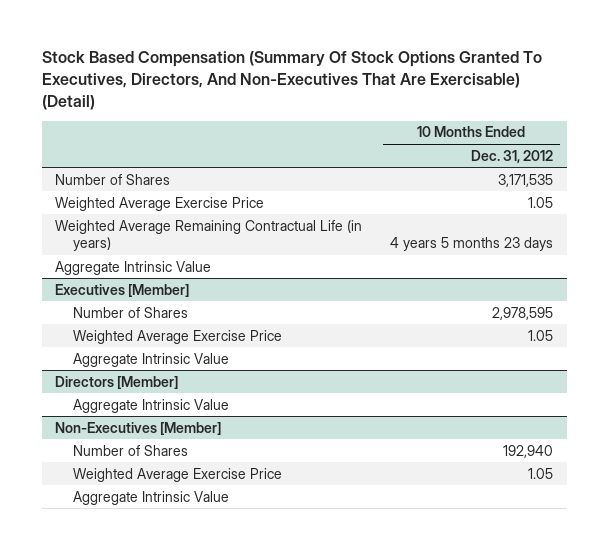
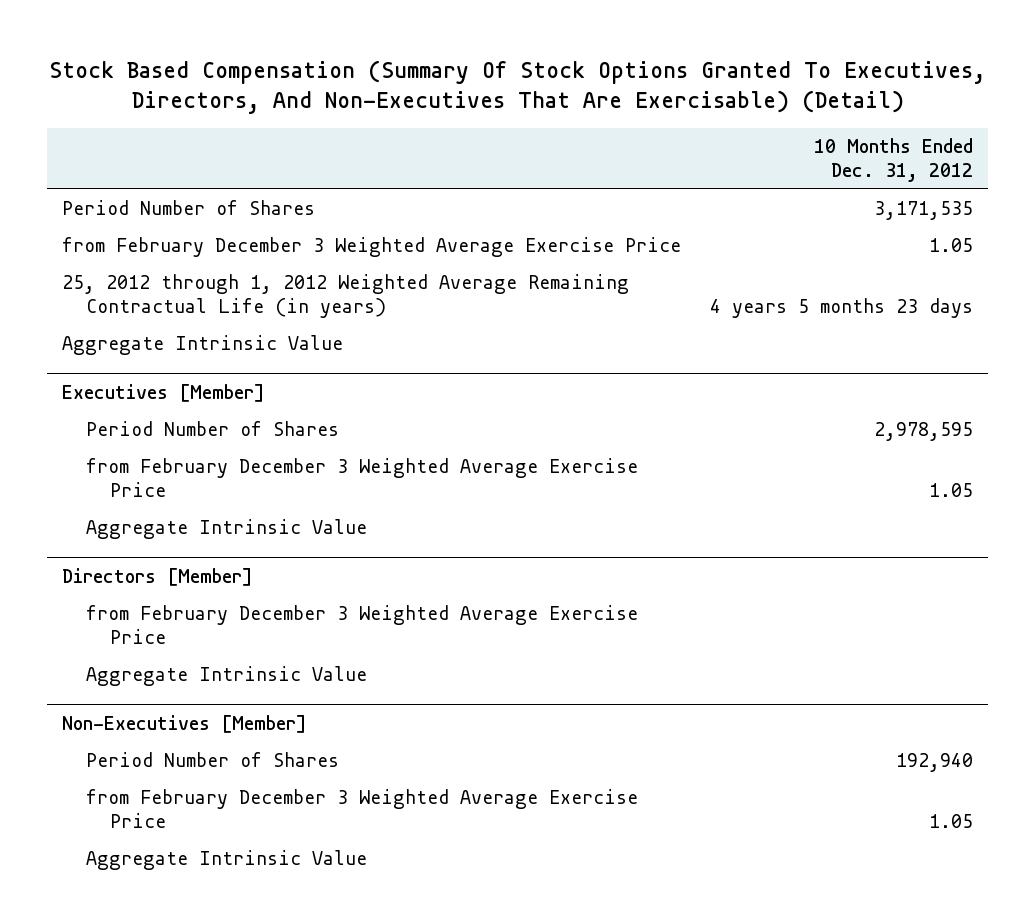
[55,173,171,185] Number of Shares -> [62,200,316,216] Period Number of Shares
[55,196,265,211] Weighted Average Exercise Price -> [62,237,682,258] from February December 3 Weighted Average Exercise Price
[55,219,363,252] Weighted Average Remaining Contractual Life (in years) -> [62,274,630,318] 25, 2012 through 1, 2012 Weighted Average Remaining Contractual Life (in years)
[73,306,189,318] Number of Shares -> [86,421,340,437] Period Number of Shares
[73,329,283,344] Weighted Average Exercise Price -> [86,458,639,497] from February December 3 Weighted Average Exercise Price
none -> [86,605,639,644] from February December 3 Weighted Average Exercise Price
[73,444,189,456] Number of Shares -> [86,752,340,768] Period Number of Shares
[73,467,283,482] Weighted Average Exercise Price -> [86,789,639,828] from February December 3 Weighted Average Exercise Price

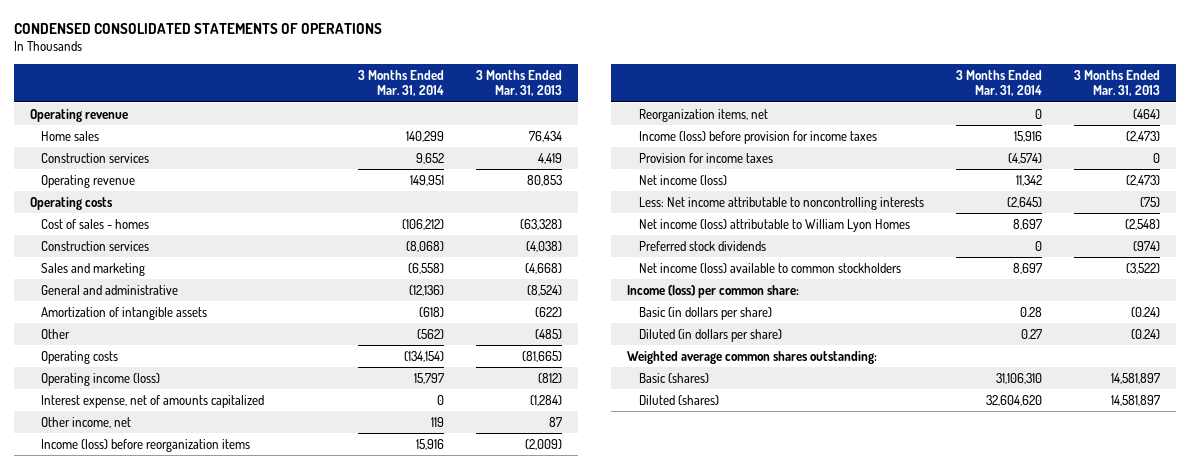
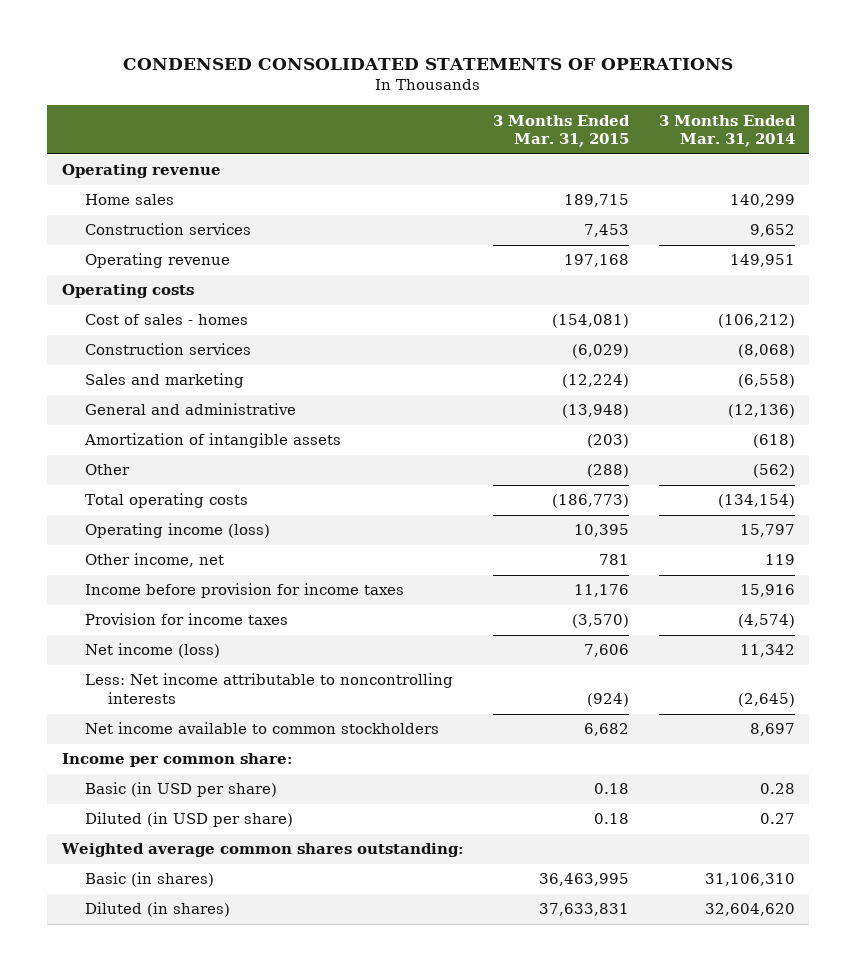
[476,70,563,97] 3 Months Ended Mar. 31, 2013 -> none
none -> [493,114,631,148] 3 Months Ended Mar. 31, 2015
[41,350,119,364] Operating costs -> [84,493,248,509] Total operating costs
[41,394,265,408] Interest expense, net of amounts capitalized -> none
[41,438,251,452] Income (loss) before reorganization items -> none
[638,108,768,122] Reorganization items, net -> none
[638,130,877,144] Income (loss) before provision for income taxes -> [84,583,404,599] Income before provision for income taxes
[638,218,910,232] Net income (loss) attributable to William Lyon Homes -> none
[638,240,766,251] Preferred stock dividends -> none
[638,262,901,273] Net income (loss) available to common stockholders -> [84,722,439,735] Net income available to common stockholders
[627,284,800,298] Income (loss) per common share: -> [61,753,293,768] Income per common share:
[638,306,772,320] Basic (in dollars per share) -> [84,782,277,798] Basic (in USD per share)
[638,328,782,342] Diluted (in dollars per share) -> [84,812,293,828] Diluted (in USD per share)
[638,372,709,383] Basic (shares) -> [84,872,214,888] Basic (in shares)
[638,394,719,405] Diluted (shares) -> [84,902,230,918] Diluted (in shares)

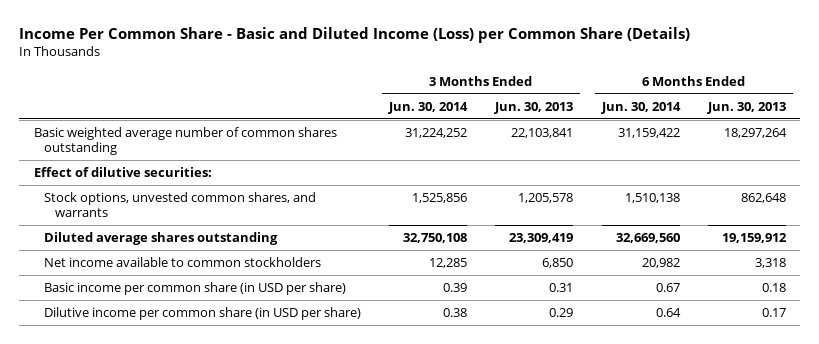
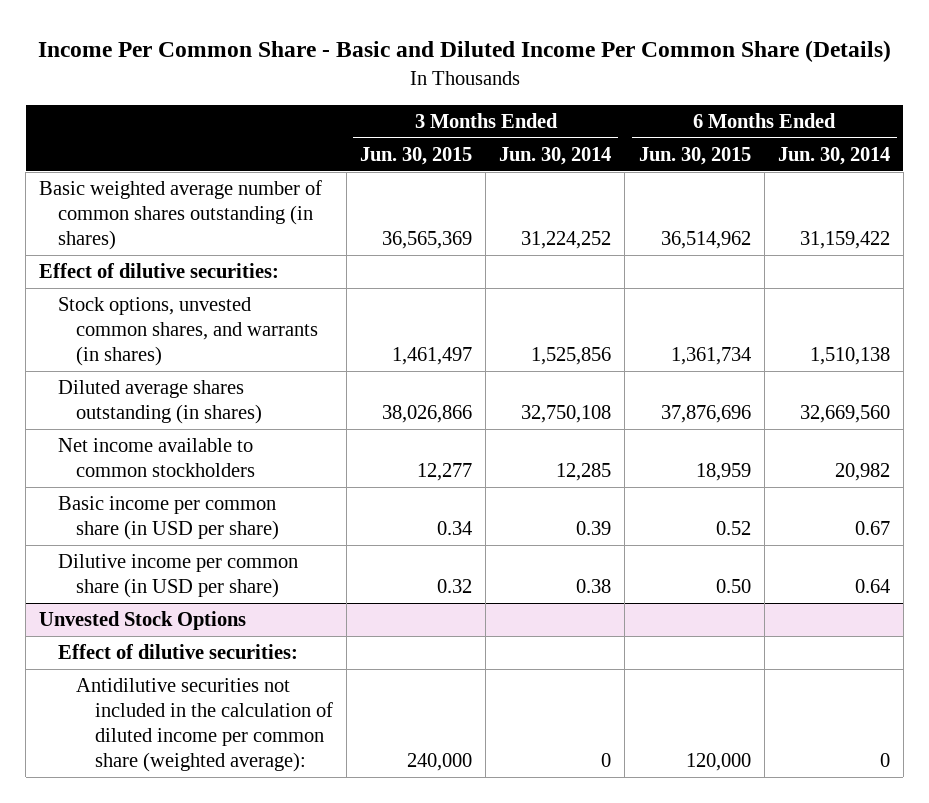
[19,26,691,43] Income Per Common Share - Basic and Diluted Income (Loss) per Common Share (Details) -> [37,40,891,63] Income Per Common Share - Basic and Diluted Income Per Common Share (Details)
[494,101,574,114] Jun. 30, 2013 -> none
[706,101,786,114] Jun. 30, 2013 -> none
none -> [360,146,473,165] Jun. 30, 2015
none -> [638,146,751,165] Jun. 30, 2015
[33,127,337,156] Basic weighted average number of common shares outstanding -> [39,179,323,250] Basic weighted average number of common shares outstanding (in shares)
[44,192,317,218] Stock options, unvested common shares, and warrants -> [57,296,319,366] Stock options, unvested common shares, and warrants (in shares)
[44,232,279,246] Diluted average shares outstanding -> [57,379,263,424] Diluted average shares outstanding (in shares)
none -> [39,610,247,630] Unvested Stock Options
none -> [57,643,298,659] Effect of dilutive securities:
none -> [76,677,333,772] Antidilutive securities not included in the calculation of diluted income per common share (weighted average):

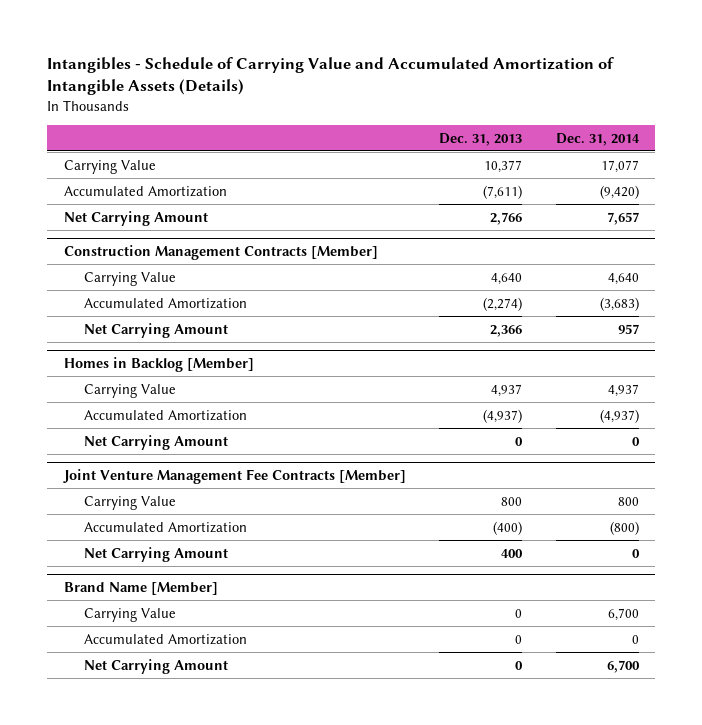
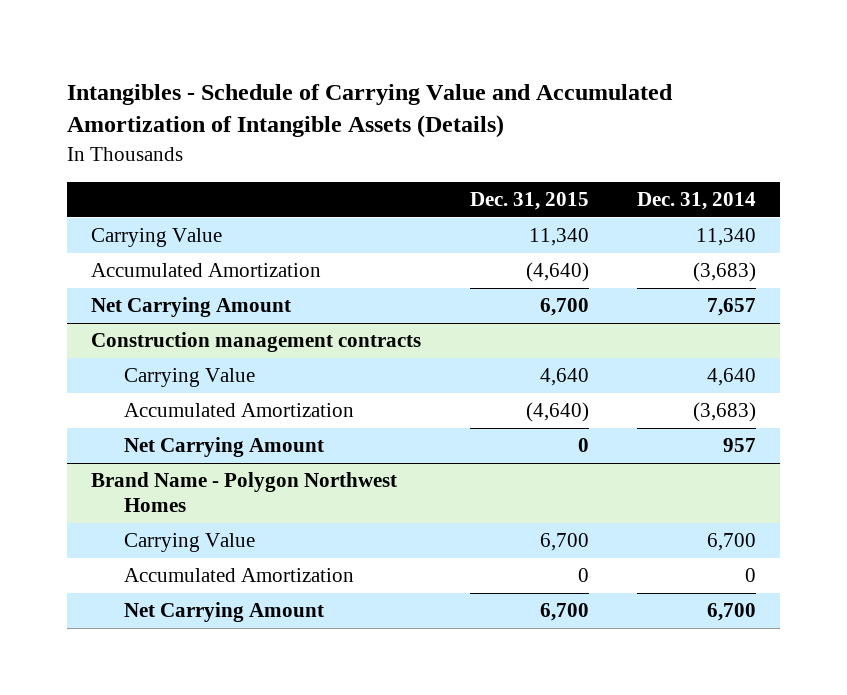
[439,132,523,146] Dec. 31, 2013 -> none
none -> [469,192,589,211] Dec. 31, 2015
[600,159,639,173] 17,077 -> [696,228,757,247] 11,340
[599,184,639,199] (9,420) -> [693,262,757,283] (3,683)
[63,244,378,260] Construction Management Contracts [Member] -> [91,332,422,353] Construction management contracts
[63,356,254,372] Homes in Backlog [Member] -> none
[83,383,176,398] Carrying Value -> none
[83,409,247,421] Accumulated Amortization -> none
[83,434,228,450] Net Carrying Amount -> none
[62,468,406,484] Joint Venture Management Fee Contracts [Member] -> none
[83,495,176,510] Carrying Value -> none
[83,521,247,533] Accumulated Amortization -> none
[83,546,228,562] Net Carrying Amount -> none
[63,581,218,595] Brand Name [Member] -> [91,472,398,513] Brand Name - Polygon Northwest Homes

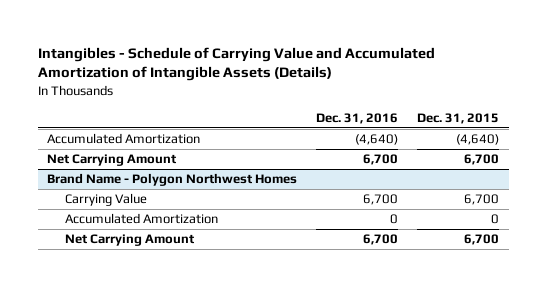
[637,192,757,211] Dec. 31, 2014 -> none
none -> [316,112,399,124] Dec. 31, 2016
[91,228,223,248] Carrying Value -> none
[91,332,422,353] Construction management contracts -> none
[123,368,255,388] Carrying Value -> none
[123,403,354,418] Accumulated Amortization -> none
[123,437,324,458] Net Carrying Amount -> none

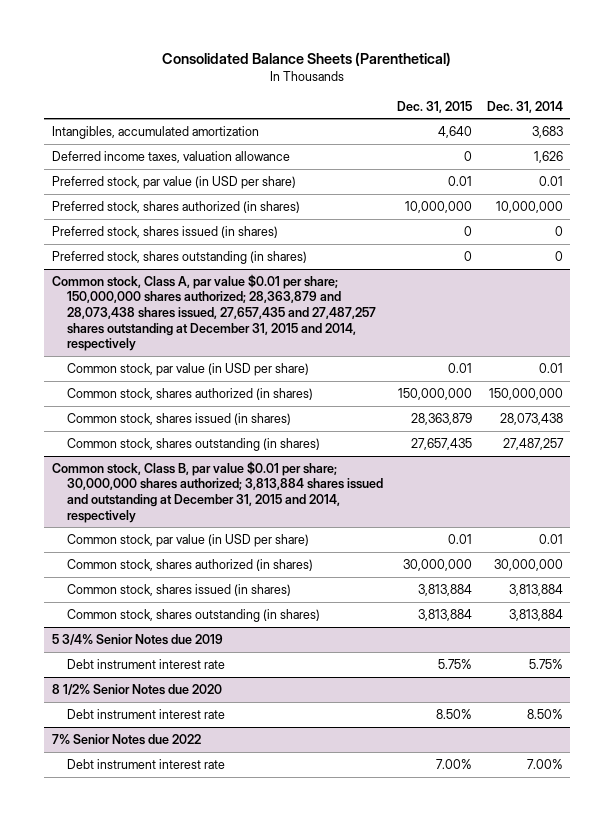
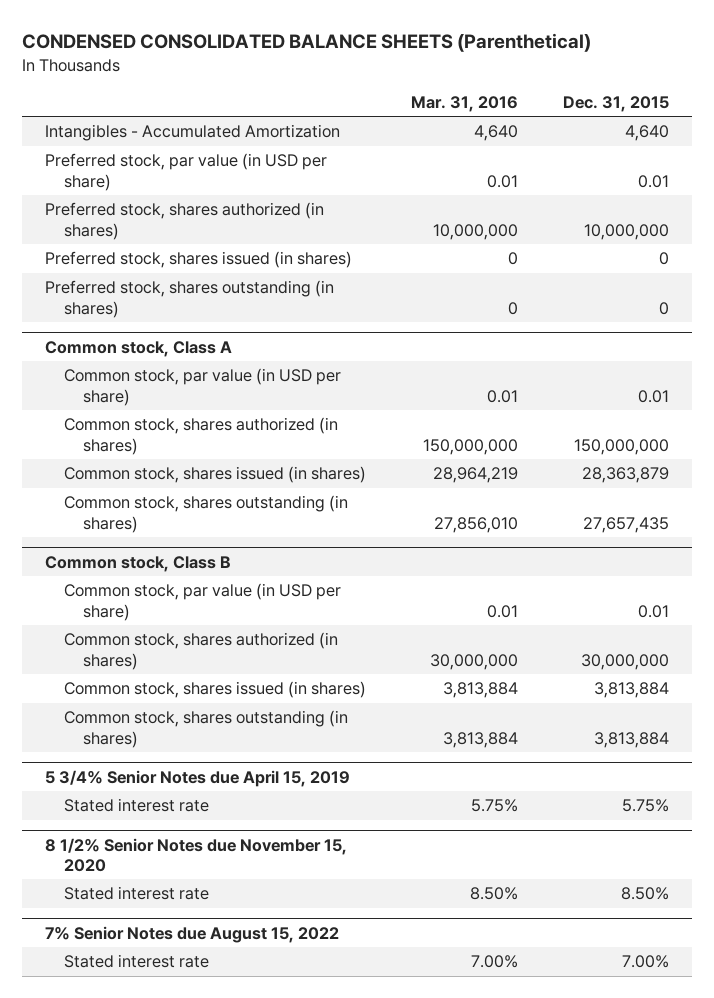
[162,51,452,66] Consolidated Balance Sheets (Parenthetical) -> [22,33,592,53] CONDENSED CONSOLIDATED BALANCE SHEETS (Parenthetical)
[486,100,563,113] Dec. 31, 2014 -> none
none -> [411,95,519,112] Mar. 31, 2016
[51,150,290,163] Deferred income taxes, valuation allowance -> none
[51,125,259,139] Intangibles, accumulated amortization -> [44,124,340,142] Intangibles - Accumulated Amortization
[51,273,376,352] Common stock, Class A, par value $0.01 per share; 150,000,000 shares authorized; 28,363,879 and 28,073,438 shares issued, 27,657,435 and 27,487,257 shares outstanding at December 31, 2015 and 2014, respectively -> [44,340,232,357] Common stock, Class A
[51,460,383,523] Common stock, Class B, par value $0.01 per share; 30,000,000 shares authorized; 3,813,884 shares issued and outstanding at December 31, 2015 and 2014, respectively -> [44,555,231,572] Common stock, Class B
[51,633,223,645] 5 3/4% Senior Notes due 2019 -> [44,769,350,787] 5 3/4% Senior Notes due April 15, 2019
[66,658,225,669] Debt instrument interest rate -> [63,798,209,813] Stated interest rate
[51,683,222,695] 8 1/2% Senior Notes due 2020 -> [44,837,347,872] 8 1/2% Senior Notes due November 15, 2020
[66,708,225,719] Debt instrument interest rate -> [63,886,209,901] Stated interest rate
[51,733,201,745] 7% Senior Notes due 2022 -> [44,925,339,943] 7% Senior Notes due August 15, 2022
[66,758,225,769] Debt instrument interest rate -> [63,954,209,969] Stated interest rate

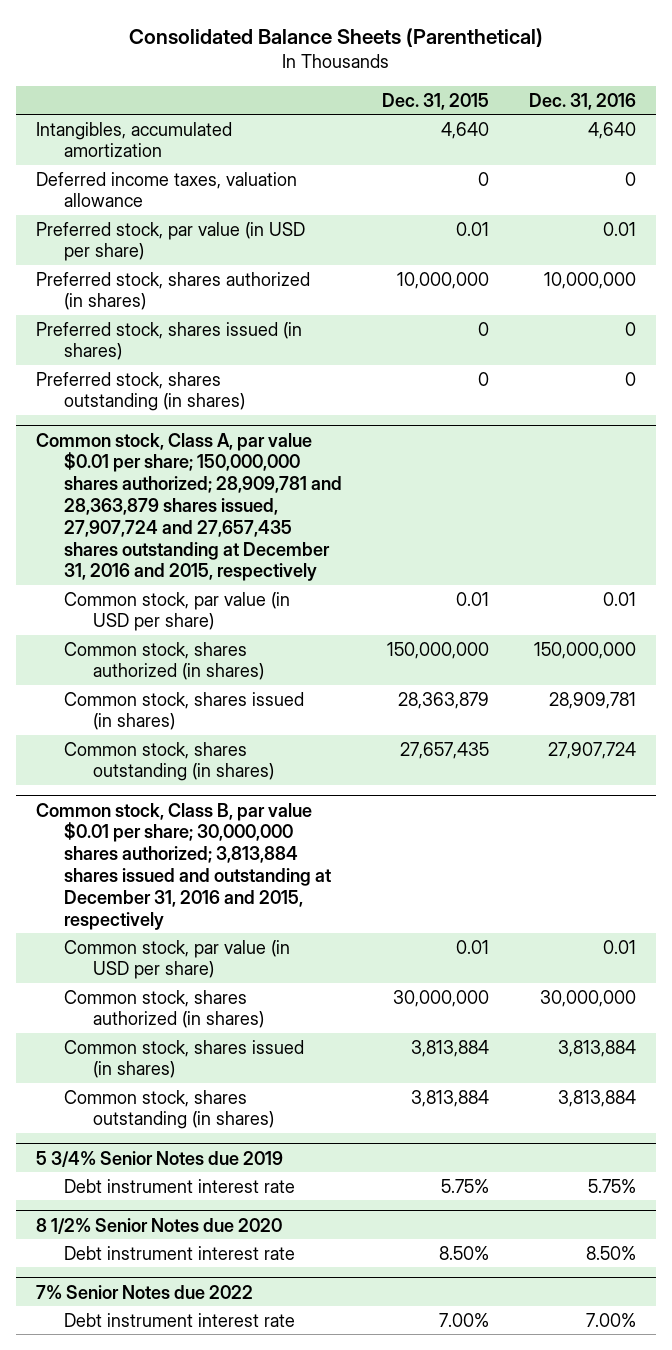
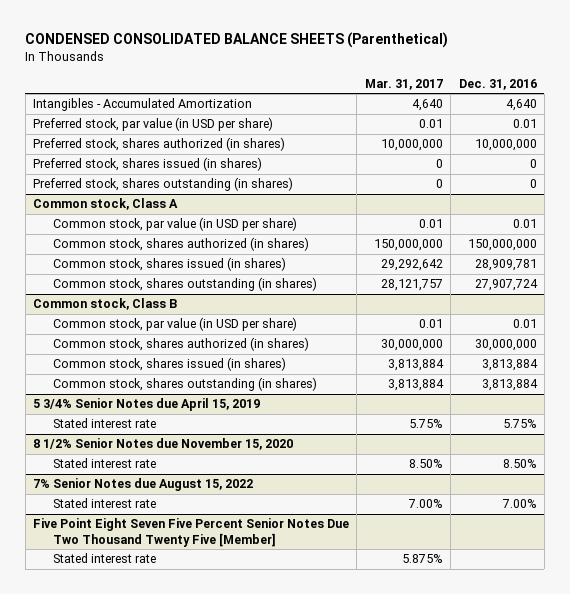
[128,27,543,47] Consolidated Balance Sheets (Parenthetical) -> [25,32,449,49] CONDENSED CONSOLIDATED BALANCE SHEETS (Parenthetical)
[381,92,489,110] Dec. 31, 2015 -> none
none -> [364,78,443,90] Mar. 31, 2017
[35,171,297,208] Deferred income taxes, valuation allowance -> none
[35,121,232,158] Intangibles, accumulated amortization -> [33,98,253,112] Intangibles - Accumulated Amortization
[35,432,343,582] Common stock, Class A, par value $0.01 per share; 150,000,000 shares authorized; 28,909,781 and 28,363,879 shares issued, 27,907,724 and 27,657,435 shares outstanding at December 31, 2016 and 2015, respectively -> [33,198,179,211] Common stock, Class A
[35,802,332,930] Common stock, Class B, par value $0.01 per share; 30,000,000 shares authorized; 3,813,884 shares issued and outstanding at December 31, 2016 and 2015, respectively -> [33,298,178,311] Common stock, Class B
[35,1150,283,1167] 5 3/4% Senior Notes due 2019 -> [33,398,261,412] 5 3/4% Senior Notes due April 15, 2019
[64,1178,296,1193] Debt instrument interest rate -> [52,418,156,429] Stated interest rate
[35,1217,282,1234] 8 1/2% Senior Notes due 2020 -> [33,438,294,451] 8 1/2% Senior Notes due November 15, 2020
[64,1245,296,1260] Debt instrument interest rate -> [52,458,156,469] Stated interest rate
[35,1284,253,1299] 7% Senior Notes due 2022 -> [33,478,254,492] 7% Senior Notes due August 15, 2022
[64,1312,296,1327] Debt instrument interest rate -> [52,498,156,509] Stated interest rate
none -> [33,518,350,547] Five Point Eight Seven Five Percent Senior Notes Due Two Thousand Twenty Five [Member]
none -> [52,553,156,564] Stated interest rate

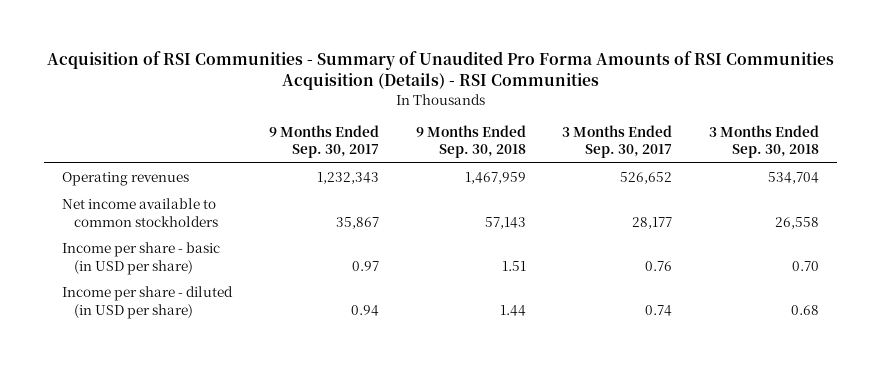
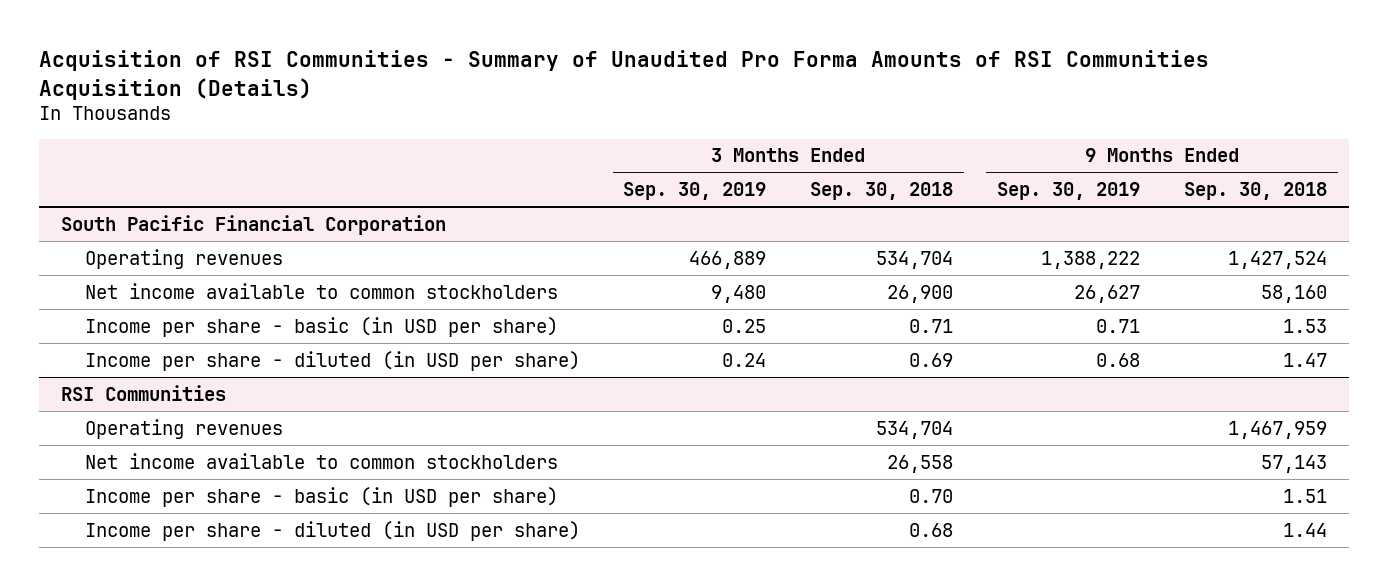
[46,51,834,91] Acquisition of RSI Communities - Summary of Unaudited Pro Forma Amounts of RSI Communities Acquisition (Details) - RSI Communities -> [38,50,1209,100] Acquisition of RSI Communities - Summary of Unaudited Pro Forma Amounts of RSI Communities Acquisition (Details)
[268,124,379,159] 9 Months Ended Sep. 30, 2017 -> none
[562,124,673,159] 3 Months Ended Sep. 30, 2017 -> none
none -> [623,181,767,200] Sep. 30, 2019
none -> [996,181,1140,200] Sep. 30, 2019
none -> [60,214,446,235] South Pacific Financial Corporation
none -> [84,248,283,269] Operating revenues
none -> [84,282,558,299] Net income available to common stockholders
none -> [84,316,558,337] Income per share - basic (in USD per share)
none -> [84,350,580,371] Income per share - diluted (in USD per share)
none -> [60,384,226,401] RSI Communities

